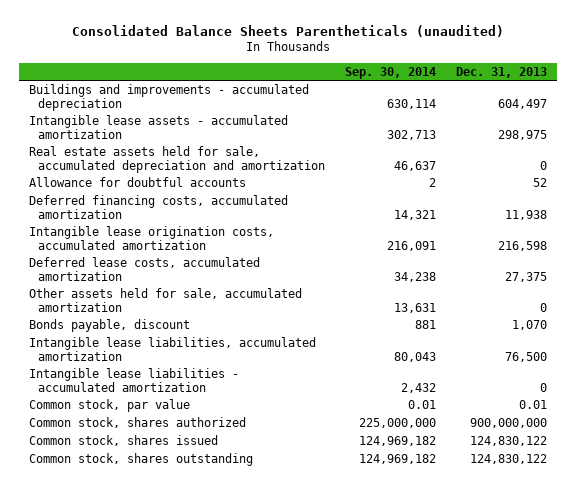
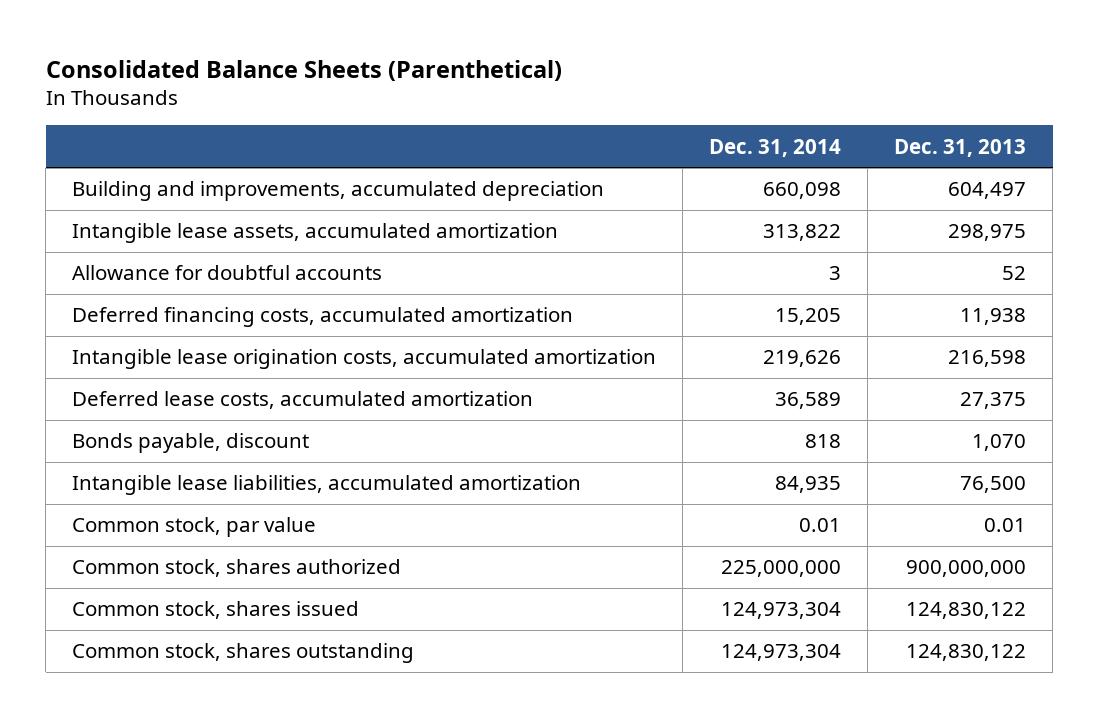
[71,25,504,38] Consolidated Balance Sheets Parentheticals (unaudited) -> [45,59,562,81] Consolidated Balance Sheets (Parenthetical)
[344,66,436,79] Sep. 30, 2014 -> none
none -> [709,138,842,157] Dec. 31, 2014
[28,145,325,173] Real estate assets held for sale, accumulated depreciation and amortization -> none
[28,83,309,111] Buildings and improvements - accumulated depreciation -> [72,181,605,202] Building and improvements, accumulated depreciation
[28,114,288,139] Intangible lease assets - accumulated amortization -> [72,223,559,244] Intangible lease assets, accumulated amortization
[28,287,302,312] Other assets held for sale, accumulated amortization -> none
[28,367,239,392] Intangible lease liabilities - accumulated amortization -> none

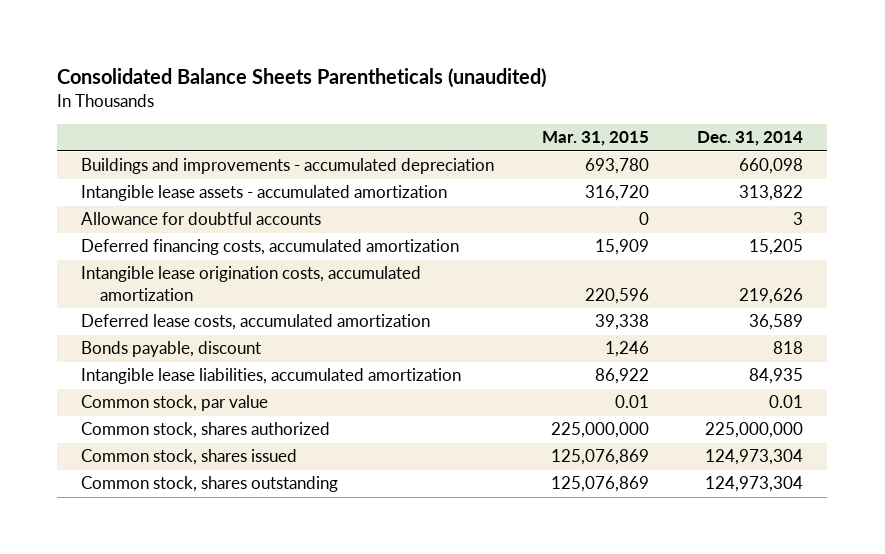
[45,59,562,81] Consolidated Balance Sheets (Parenthetical) -> [57,67,547,88] Consolidated Balance Sheets Parentheticals (unaudited)
[894,138,1027,157] Dec. 31, 2013 -> none
none -> [542,131,650,147] Mar. 31, 2015
[72,181,605,202] Building and improvements, accumulated depreciation -> [81,158,495,175] Buildings and improvements - accumulated depreciation
[72,223,559,244] Intangible lease assets, accumulated amortization -> [81,185,448,202] Intangible lease assets - accumulated amortization

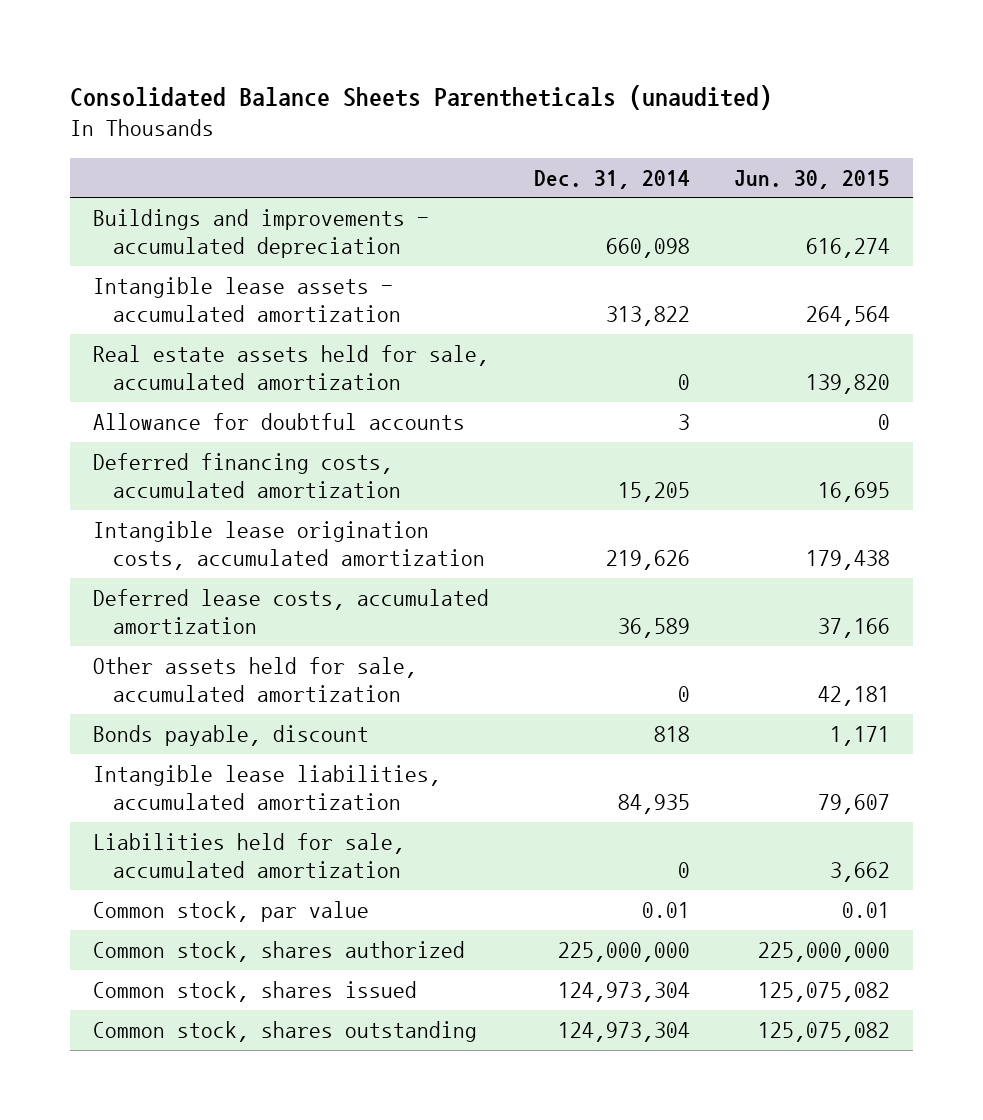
[542,131,650,147] Mar. 31, 2015 -> none
none -> [734,169,891,189] Jun. 30, 2015
none -> [92,345,489,391] Real estate assets held for sale, accumulated amortization
none -> [92,657,417,703] Other assets held for sale, accumulated amortization
none -> [92,833,405,879] Liabilities held for sale, accumulated amortization

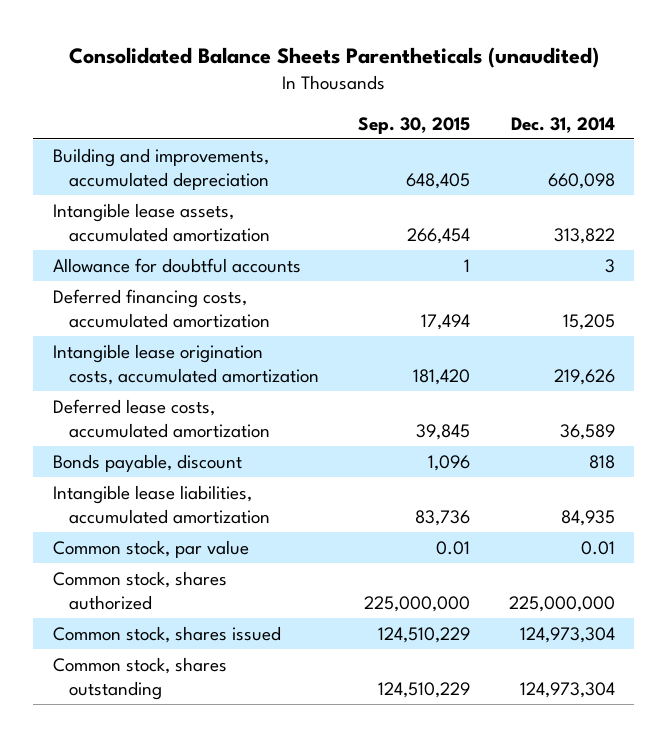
[734,169,891,189] Jun. 30, 2015 -> none
none -> [358,116,471,134] Sep. 30, 2015
[92,345,489,391] Real estate assets held for sale, accumulated amortization -> none
[92,209,429,259] Buildings and improvements - accumulated depreciation -> [52,147,270,190] Building and improvements, accumulated depreciation
[92,277,402,323] Intangible lease assets - accumulated amortization -> [52,202,271,242] Intangible lease assets, accumulated amortization
[92,657,417,703] Other assets held for sale, accumulated amortization -> none
[92,833,405,879] Liabilities held for sale, accumulated amortization -> none

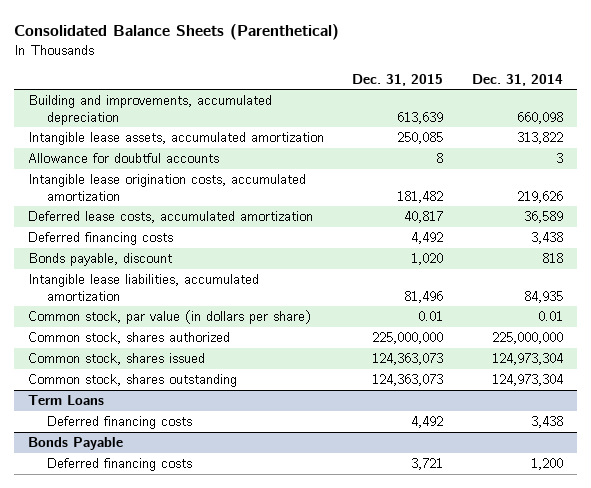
[68,46,599,68] Consolidated Balance Sheets Parentheticals (unaudited) -> [14,23,340,40] Consolidated Balance Sheets (Parenthetical)
[358,116,471,134] Sep. 30, 2015 -> none
none -> [352,73,444,86] Dec. 31, 2015
[52,288,271,328] Deferred financing costs, accumulated amortization -> none
none -> [28,232,174,246] Deferred financing costs
[52,539,249,558] Common stock, par value -> [28,310,312,325] Common stock, par value (in dollars per share)
none -> [28,395,105,406] Term Loans
none -> [47,416,193,430] Deferred financing costs
none -> [28,437,124,451] Bonds Payable
none -> [47,458,193,472] Deferred financing costs

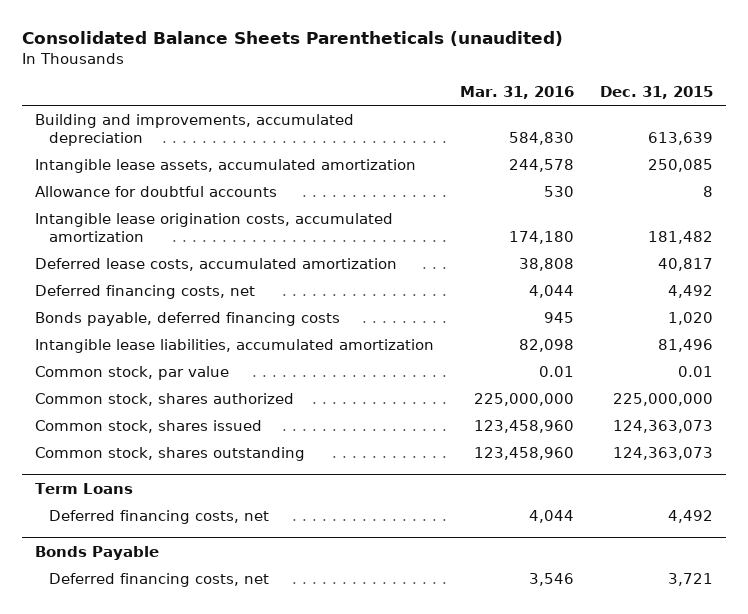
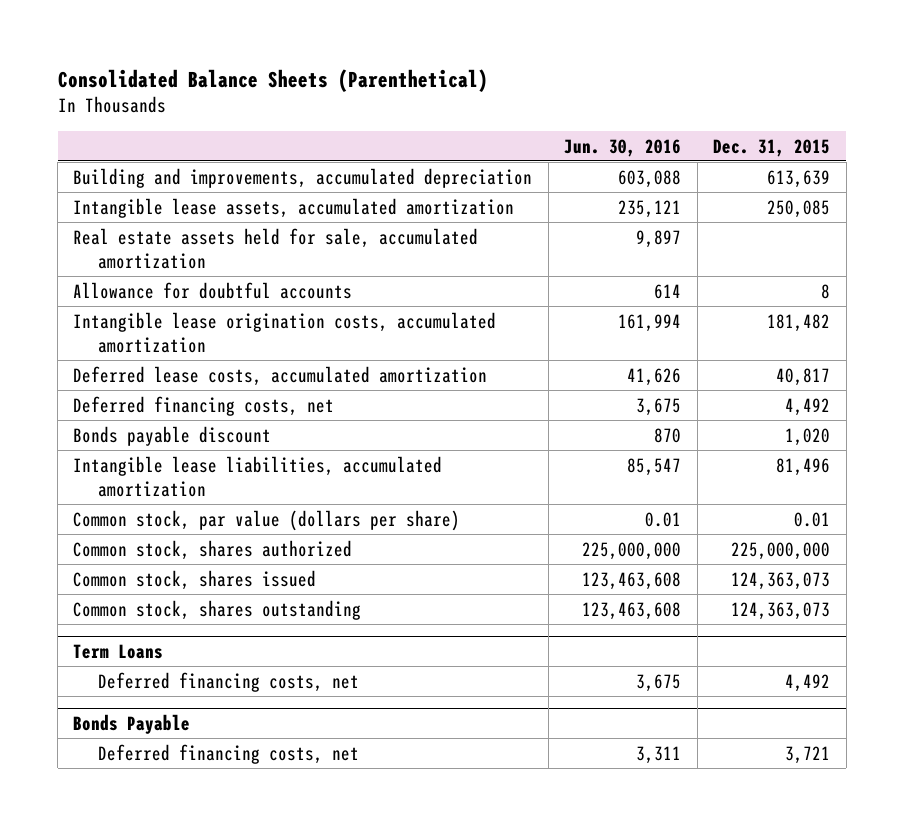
[21,31,563,47] Consolidated Balance Sheets Parentheticals (unaudited) -> [57,68,488,92] Consolidated Balance Sheets (Parenthetical)
[459,85,574,99] Mar. 31, 2016 -> none
none -> [564,138,682,157] Jun. 30, 2016
none -> [73,227,479,269] Real estate assets held for sale, accumulated amortization
[34,311,340,326] Bonds payable, deferred financing costs -> [73,425,272,446] Bonds payable discount
[34,365,229,380] Common stock, par value -> [73,509,461,531] Common stock, par value (dollars per share)

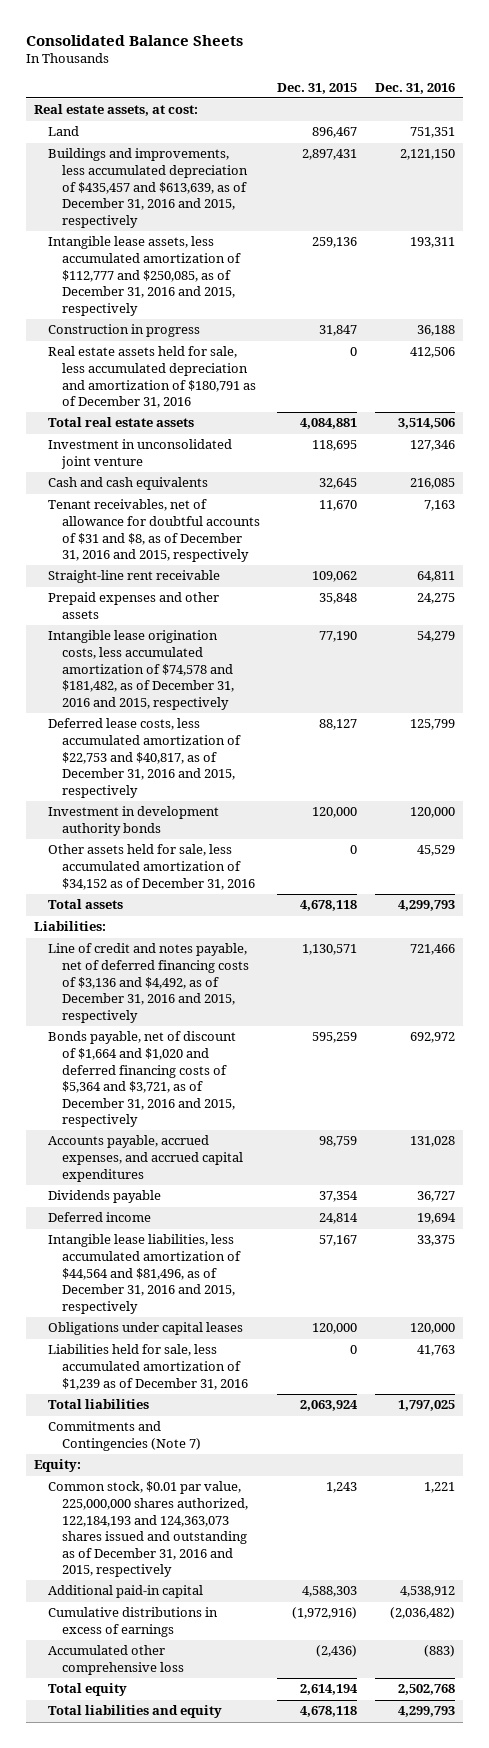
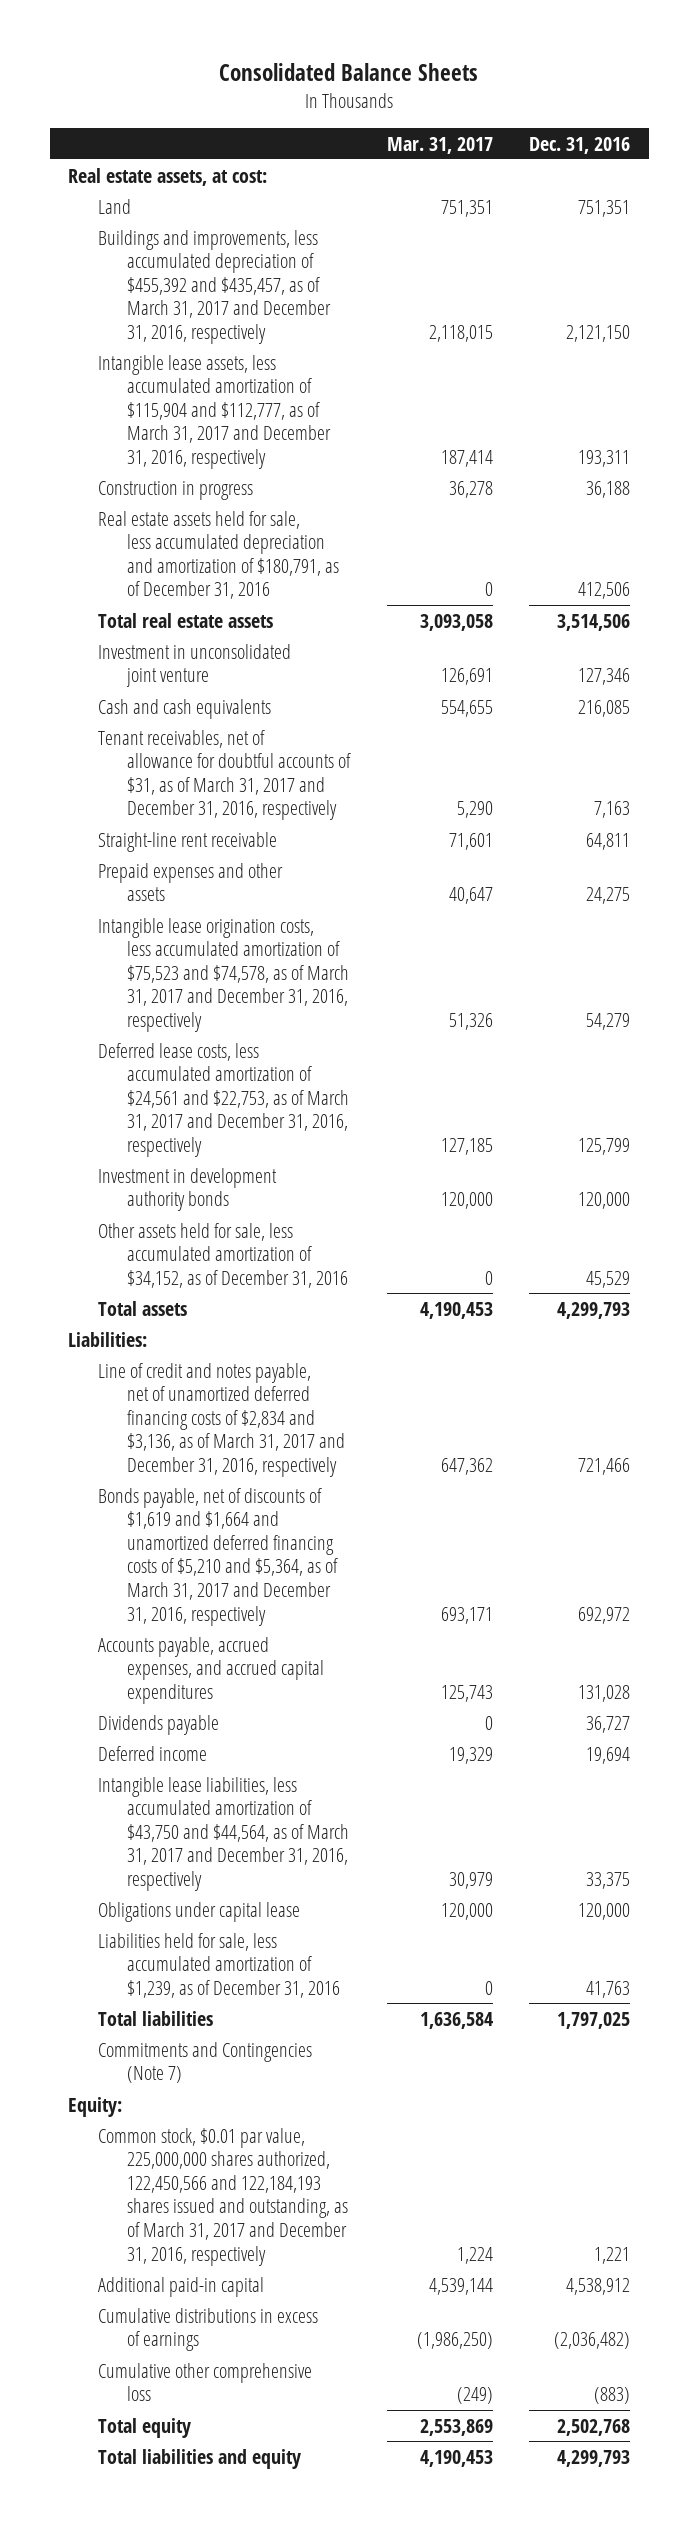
[277,82,358,94] Dec. 31, 2015 -> none
none -> [386,136,493,154] Mar. 31, 2017
[48,148,248,228] Buildings and improvements, less accumulated depreciation of $435,457 and $613,639, as of December 31, 2016 and 2015, respectively -> [97,229,332,345] Buildings and improvements, less accumulated depreciation of $455,392 and $435,457, as of March 31, 2017 and December 31, 2016, respectively
[48,236,241,316] Intangible lease assets, less accumulated amortization of $112,777 and $250,085, as of December 31, 2016 and 2015, respectively -> [97,354,332,470] Intangible lease assets, less accumulated amortization of $115,904 and $112,777, as of March 31, 2017 and December 31, 2016, respectively
[48,346,256,409] Real estate assets held for sale, less accumulated depreciation and amortization of $180,791 as of December 31, 2016 -> [97,510,340,600] Real estate assets held for sale, less accumulated depreciation and amortization of $180,791, as of December 31, 2016
[48,499,260,563] Tenant receivables, net of allowance for doubtful accounts of $31 and $8, as of December 31, 2016 and 2015, respectively -> [97,729,352,821] Tenant receivables, net of allowance for doubtful accounts of $31, as of March 31, 2017 and December 31, 2016, respectively
[48,630,234,710] Intangible lease origination costs, less accumulated amortization of $74,578 and $181,482, as of December 31, 2016 and 2015, respectively -> [97,917,350,1033] Intangible lease origination costs, less accumulated amortization of $75,523 and $74,578, as of March 31, 2017 and December 31, 2016, respectively
[48,718,241,798] Deferred lease costs, less accumulated amortization of $22,753 and $40,817, as of December 31, 2016 and 2015, respectively -> [97,1042,350,1158] Deferred lease costs, less accumulated amortization of $24,561 and $22,753, as of March 31, 2017 and December 31, 2016, respectively
[48,844,255,890] Other assets held for sale, less accumulated amortization of $34,152 as of December 31, 2016 -> [97,1222,349,1288] Other assets held for sale, less accumulated amortization of $34,152, as of December 31, 2016
[48,943,249,1023] Line of credit and notes payable, net of deferred financing costs of $3,136 and $4,492, as of December 31, 2016 and 2015, respectively -> [97,1362,346,1478] Line of credit and notes payable, net of unamortized deferred financing costs of $2,834 and $3,136, as of March 31, 2017 and December 31, 2016, respectively
[48,1031,237,1128] Bonds payable, net of discount of $1,664 and $1,020 and deferred financing costs of $5,364 and $3,721, as of December 31, 2016 and 2015, respectively -> [97,1487,339,1626] Bonds payable, net of discounts of $1,619 and $1,664 and unamortized deferred financing costs of $5,210 and $5,364, as of March 31, 2017 and December 31, 2016, respectively
[48,1234,241,1314] Intangible lease liabilities, less accumulated amortization of $44,564 and $81,496, as of December 31, 2016 and 2015, respectively -> [97,1776,350,1892] Intangible lease liabilities, less accumulated amortization of $43,750 and $44,564, as of March 31, 2017 and December 31, 2016, respectively
[48,1322,244,1336] Obligations under capital leases -> [97,1901,300,1922] Obligations under capital lease
[48,1344,248,1390] Liabilities held for sale, less accumulated amortization of $1,239 as of December 31, 2016 -> [97,1932,341,1998] Liabilities held for sale, less accumulated amortization of $1,239, as of December 31, 2016
[48,1481,248,1578] Common stock, $0.01 par value, 225,000,000 shares authorized, 122,184,193 and 124,363,073 shares issued and outstanding as of December 31, 2016 and 2015, respectively -> [97,2127,349,2266] Common stock, $0.01 par value, 225,000,000 shares authorized, 122,450,566 and 122,184,193 shares issued and outstanding, as of March 31, 2017 and December 31, 2016, respectively
[48,1645,184,1676] Accumulated other comprehensive loss -> [97,2362,312,2402] Cumulative other comprehensive loss

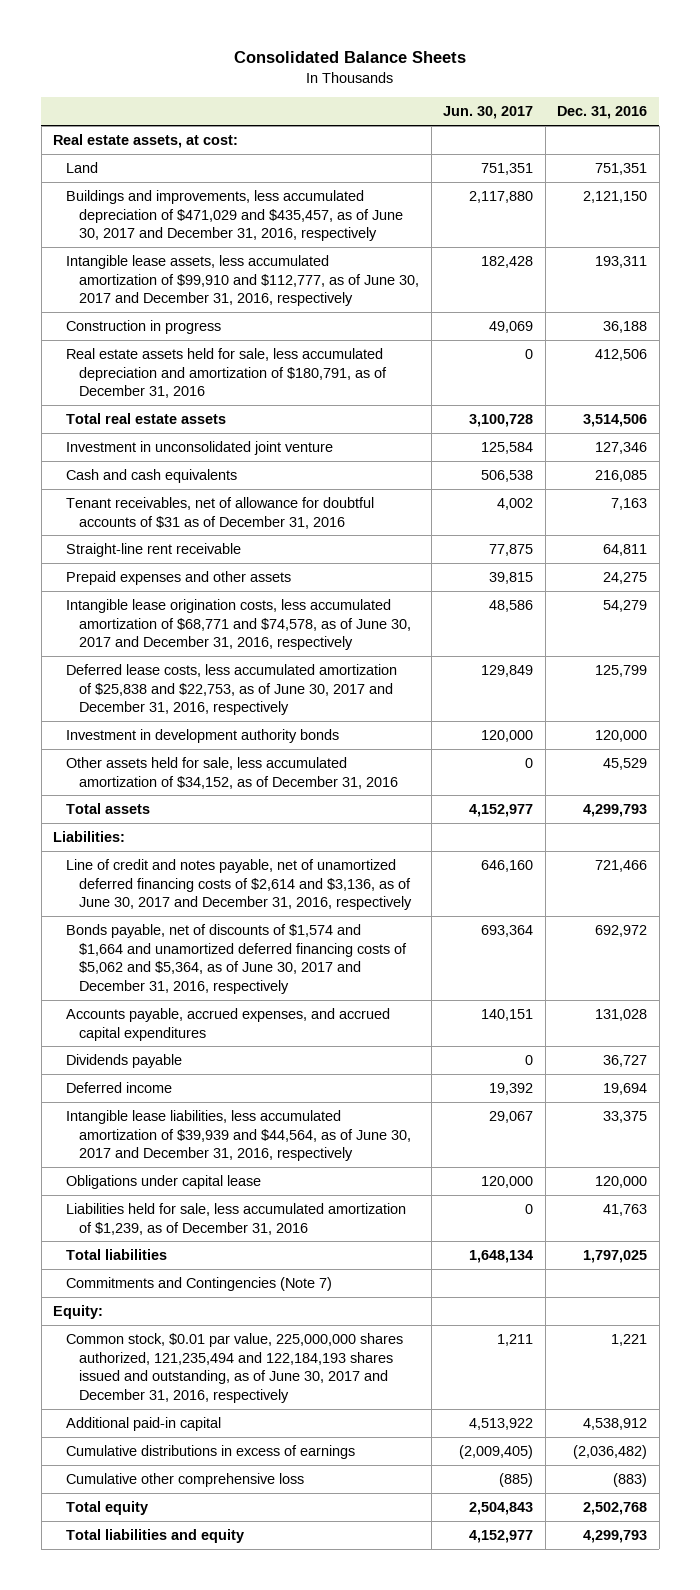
[386,136,493,154] Mar. 31, 2017 -> none
none -> [443,106,534,120] Jun. 30, 2017
[97,229,332,345] Buildings and improvements, less accumulated depreciation of $455,392 and $435,457, as of March 31, 2017 and December 31, 2016, respectively -> [66,189,404,242] Buildings and improvements, less accumulated depreciation of $471,029 and $435,457, as of June 30, 2017 and December 31, 2016, respectively
[97,354,332,470] Intangible lease assets, less accumulated amortization of $115,904 and $112,777, as of March 31, 2017 and December 31, 2016, respectively -> [66,254,420,307] Intangible lease assets, less accumulated amortization of $99,910 and $112,777, as of June 30, 2017 and December 31, 2016, respectively
[97,729,352,821] Tenant receivables, net of allowance for doubtful accounts of $31, as of March 31, 2017 and December 31, 2016, respectively -> [66,496,375,529] Tenant receivables, net of allowance for doubtful accounts of $31 as of December 31, 2016
[97,917,350,1033] Intangible lease origination costs, less accumulated amortization of $75,523 and $74,578, as of March 31, 2017 and December 31, 2016, respectively -> [66,598,412,651] Intangible lease origination costs, less accumulated amortization of $68,771 and $74,578, as of June 30, 2017 and December 31, 2016, respectively
[97,1042,350,1158] Deferred lease costs, less accumulated amortization of $24,561 and $22,753, as of March 31, 2017 and December 31, 2016, respectively -> [66,663,398,716] Deferred lease costs, less accumulated amortization of $25,838 and $22,753, as of June 30, 2017 and December 31, 2016, respectively
[97,1362,346,1478] Line of credit and notes payable, net of unamortized deferred financing costs of $2,834 and $3,136, as of March 31, 2017 and December 31, 2016, respectively -> [66,858,413,911] Line of credit and notes payable, net of unamortized deferred financing costs of $2,614 and $3,136, as of June 30, 2017 and December 31, 2016, respectively
[97,1487,339,1626] Bonds payable, net of discounts of $1,619 and $1,664 and unamortized deferred financing costs of $5,210 and $5,364, as of March 31, 2017 and December 31, 2016, respectively -> [66,923,408,994] Bonds payable, net of discounts of $1,574 and $1,664 and unamortized deferred financing costs of $5,062 and $5,364, as of June 30, 2017 and December 31, 2016, respectively
[97,1776,350,1892] Intangible lease liabilities, less accumulated amortization of $43,750 and $44,564, as of March 31, 2017 and December 31, 2016, respectively -> [66,1109,412,1162] Intangible lease liabilities, less accumulated amortization of $39,939 and $44,564, as of June 30, 2017 and December 31, 2016, respectively
[97,2127,349,2266] Common stock, $0.01 par value, 225,000,000 shares authorized, 122,450,566 and 122,184,193 shares issued and outstanding, as of March 31, 2017 and December 31, 2016, respectively -> [66,1332,404,1403] Common stock, $0.01 par value, 225,000,000 shares authorized, 121,235,494 and 122,184,193 shares issued and outstanding, as of June 30, 2017 and December 31, 2016, respectively

